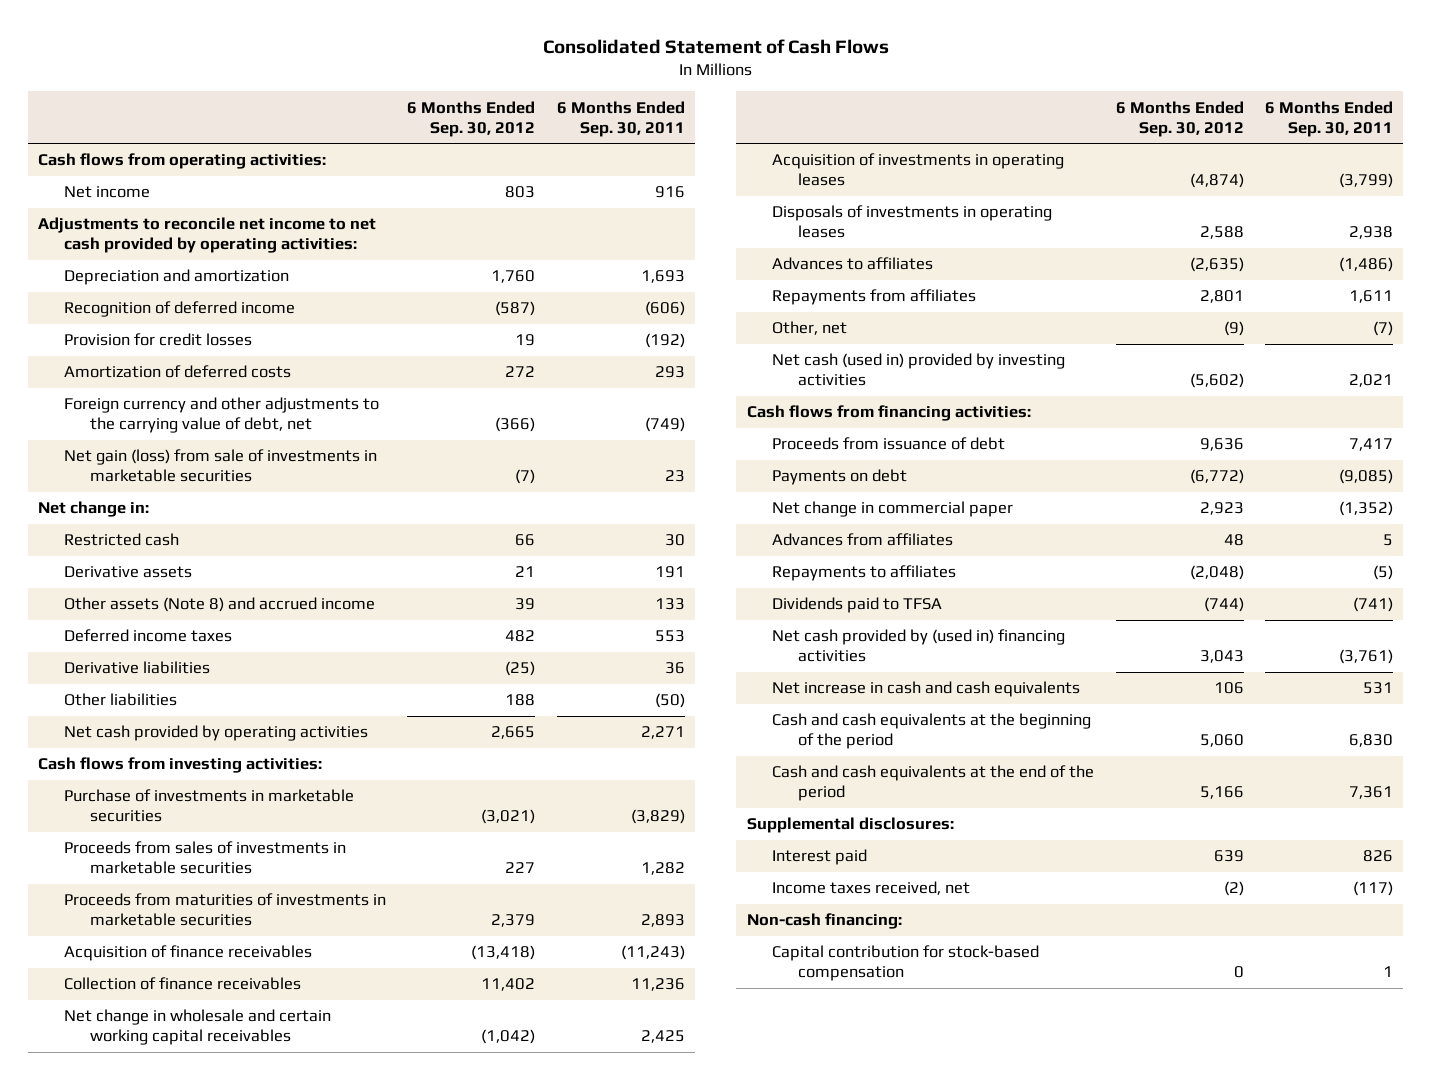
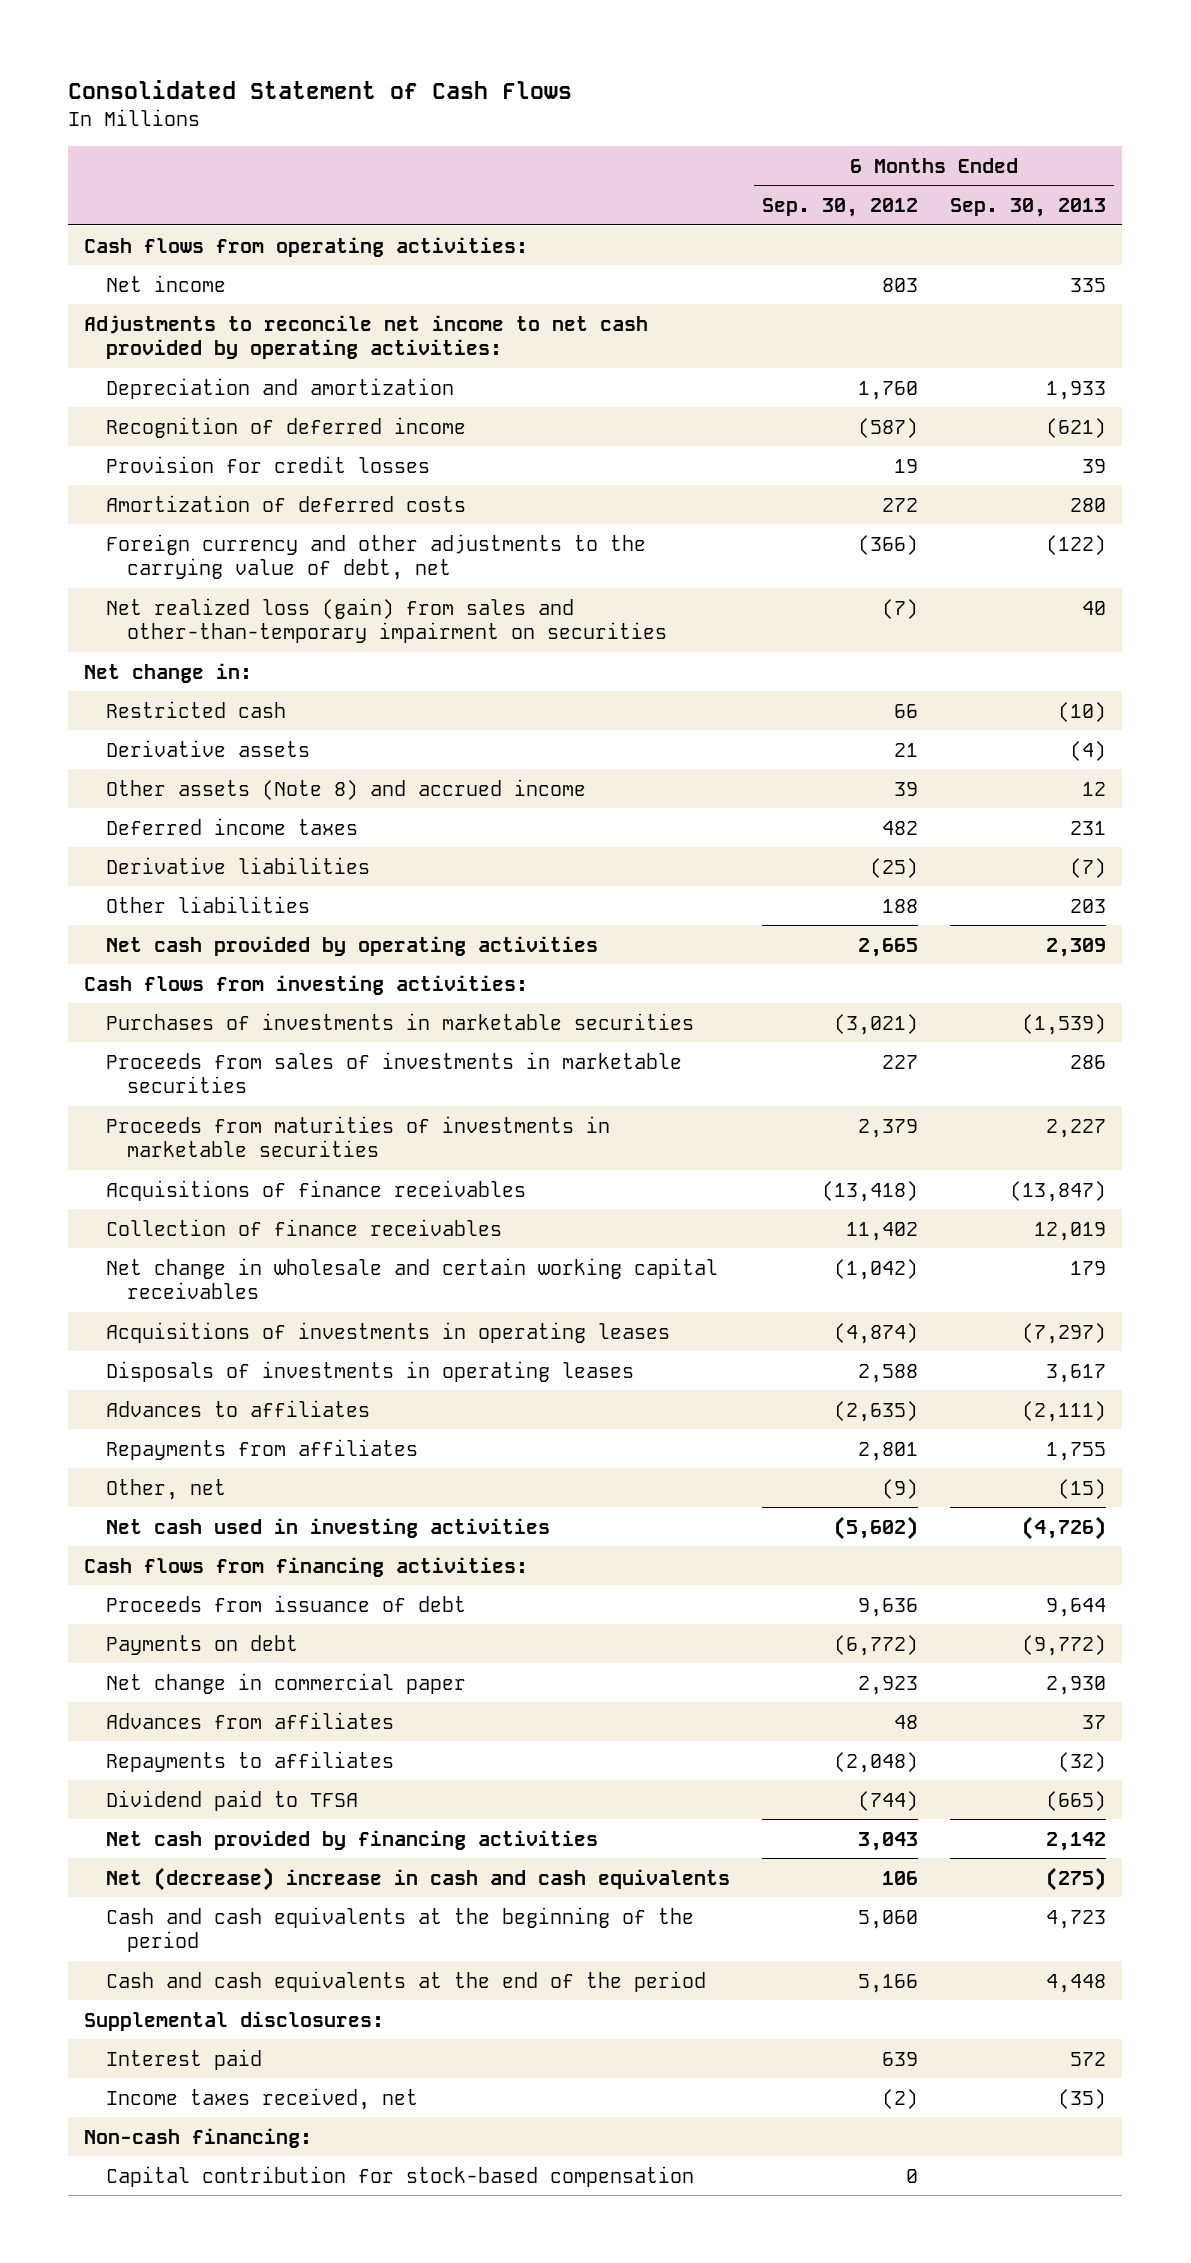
[556,100,685,137] 6 Months Ended Sep. 30, 2011 -> none
none -> [950,198,1107,218] Sep. 30, 2013
[64,449,378,483] Net gain (loss) from sale of investments in marketable securities -> [105,597,668,644] Net realized loss (gain) from sales and other-than-temporary impairment on securities
[64,789,355,823] Purchase of investments in marketable securities -> [105,1012,694,1030] Purchases of investments in marketable securities
[64,945,313,962] Acquisition of finance receivables -> [105,1179,526,1201] Acquisitions of finance receivables
[772,153,1065,187] Acquisition of investments in operating leases -> [105,1321,670,1343] Acquisitions of investments in operating leases
[772,353,1066,387] Net cash (used in) provided by investing activities -> [105,1517,550,1538] Net cash used in investing activities
[772,597,943,614] Dividends paid to TFSA -> [105,1789,358,1811] Dividend paid to TFSA
[772,629,1066,663] Net cash provided by (used in) financing activities -> [105,1829,598,1850] Net cash provided by financing activities
[772,681,1081,698] Net increase in cash and cash equivalents -> [105,1866,730,1891] Net (decrease) increase in cash and cash equivalents

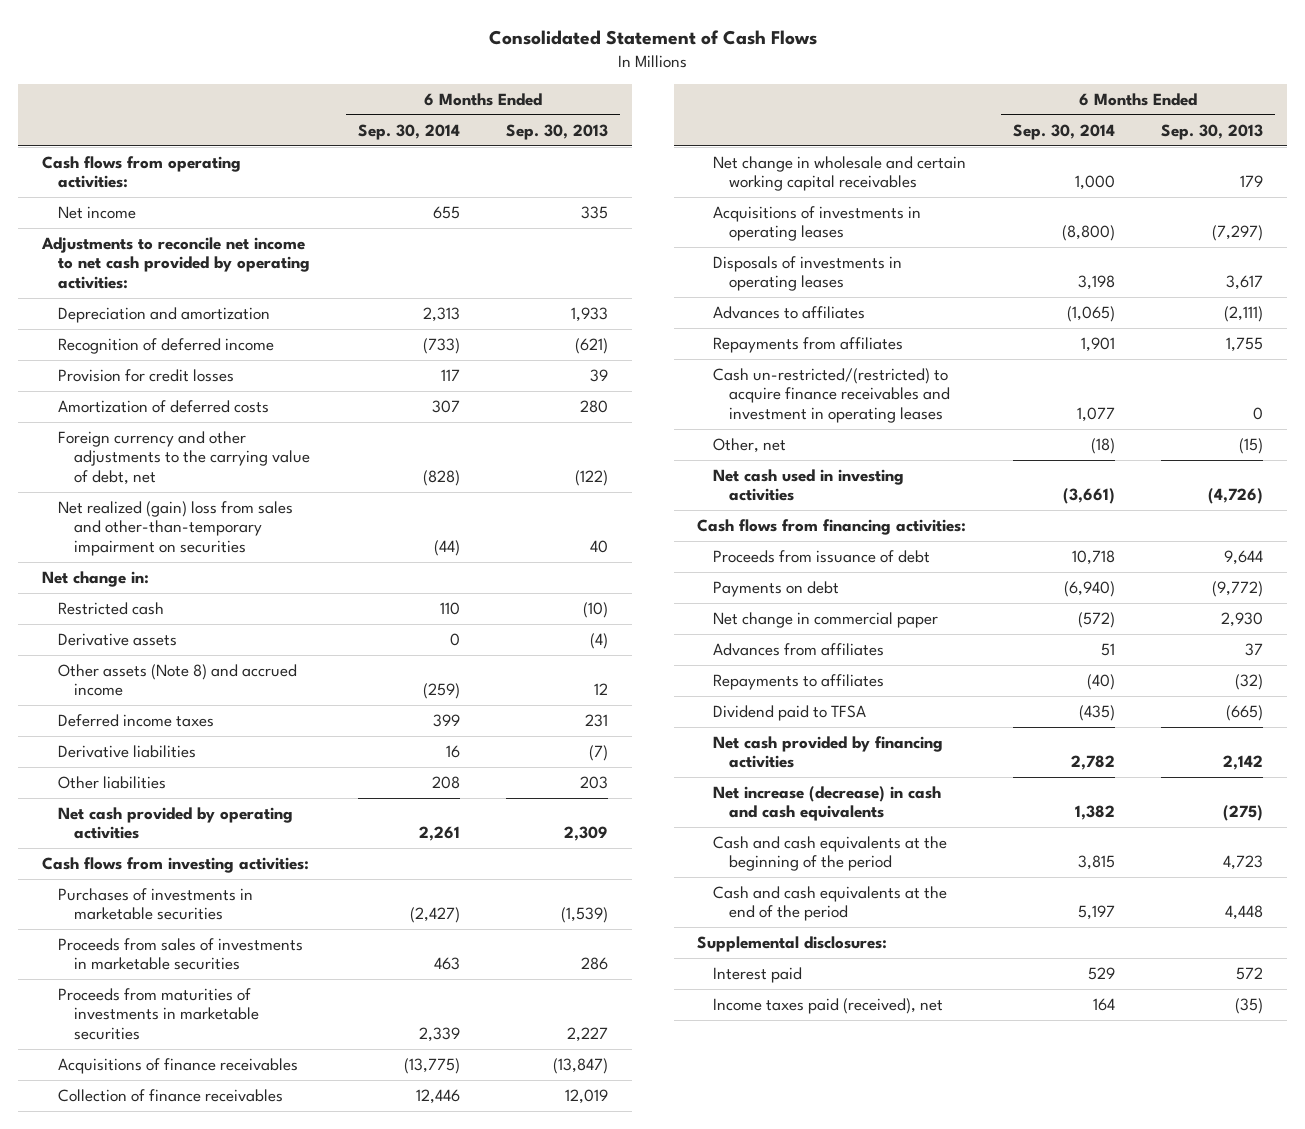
[762,198,919,218] Sep. 30, 2012 -> none
none -> [357,123,460,140] Sep. 30, 2014
[105,597,668,644] Net realized loss (gain) from sales and other-than-temporary impairment on securities -> [57,501,293,556] Net realized (gain) loss from sales and other-than-temporary impairment on securities
none -> [713,368,951,423] Cash un-restricted/(restricted) to acquire finance receivables and investment in operating leases
[105,1866,730,1891] Net (decrease) increase in cash and cash equivalents -> [713,786,942,822] Net increase (decrease) in cash and cash equivalents
[84,2127,313,2148] Non-cash financing: -> none
[105,2165,694,2187] Capital contribution for stock-based compensation -> none
[105,2087,418,2110] Income taxes received, net -> [713,998,944,1015] Income taxes paid (received), net

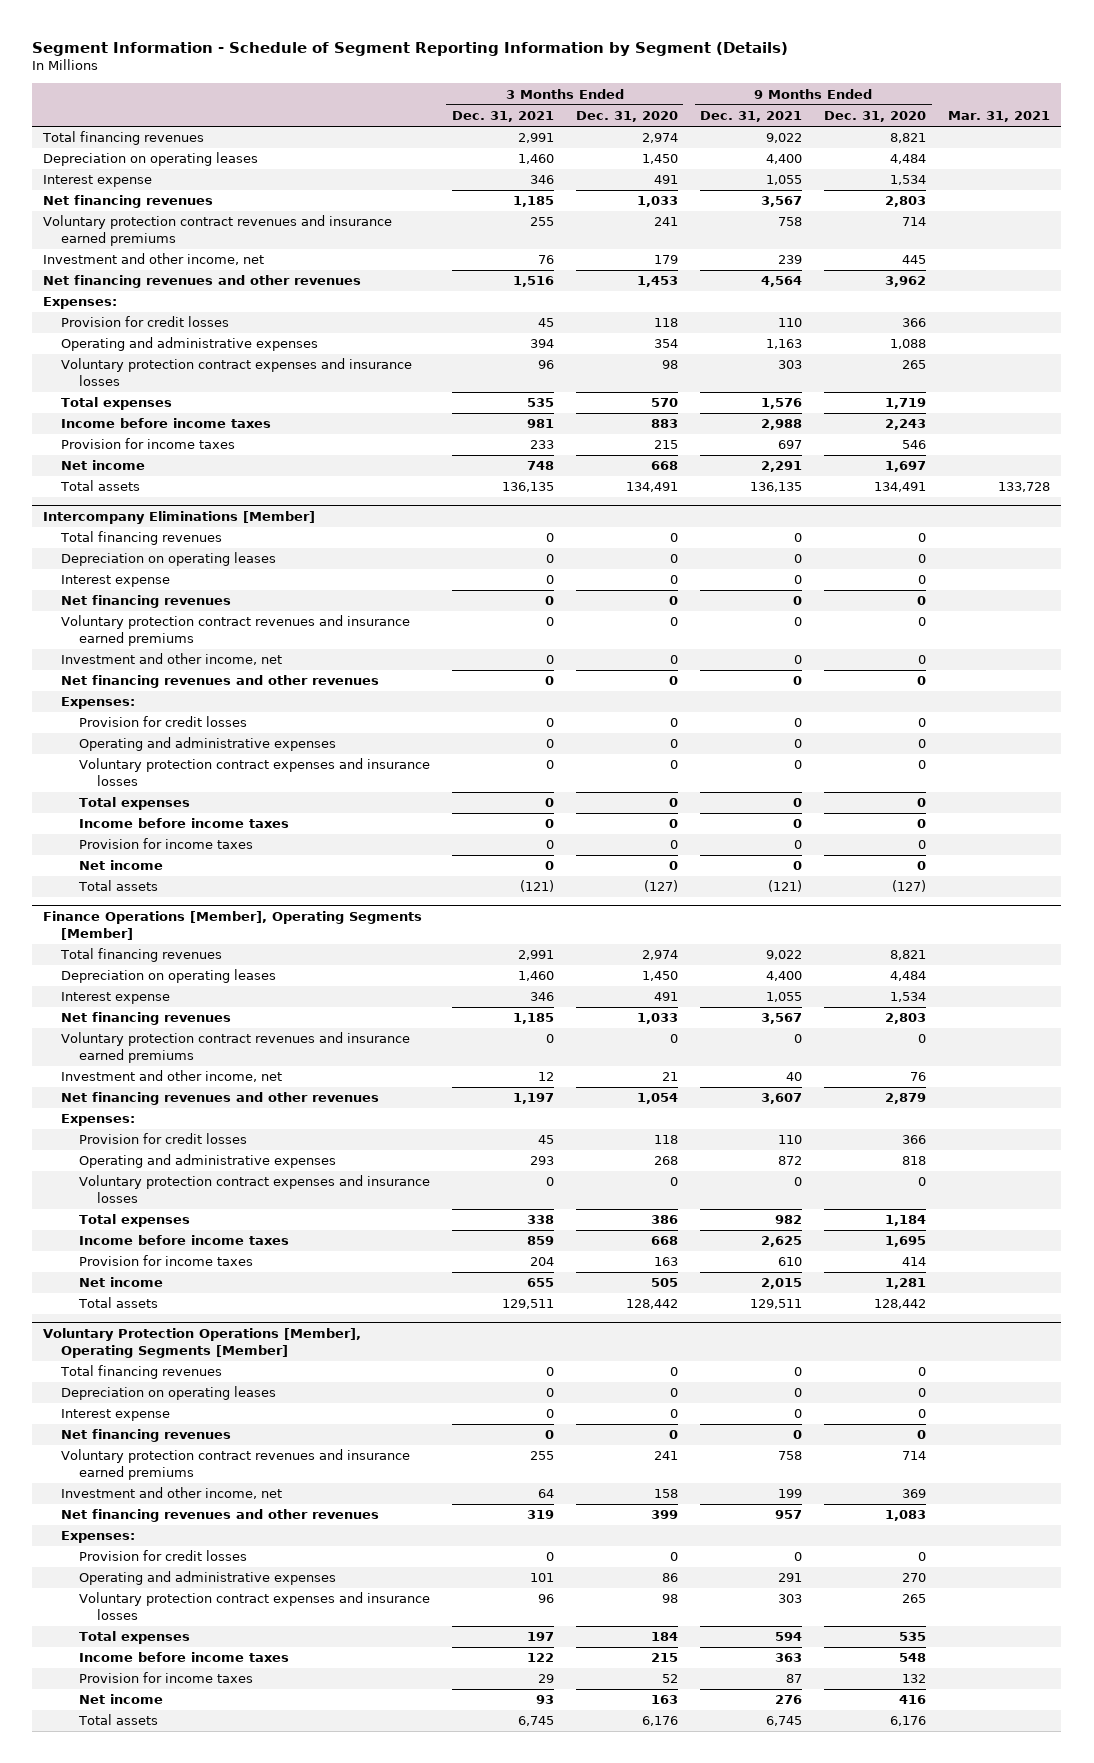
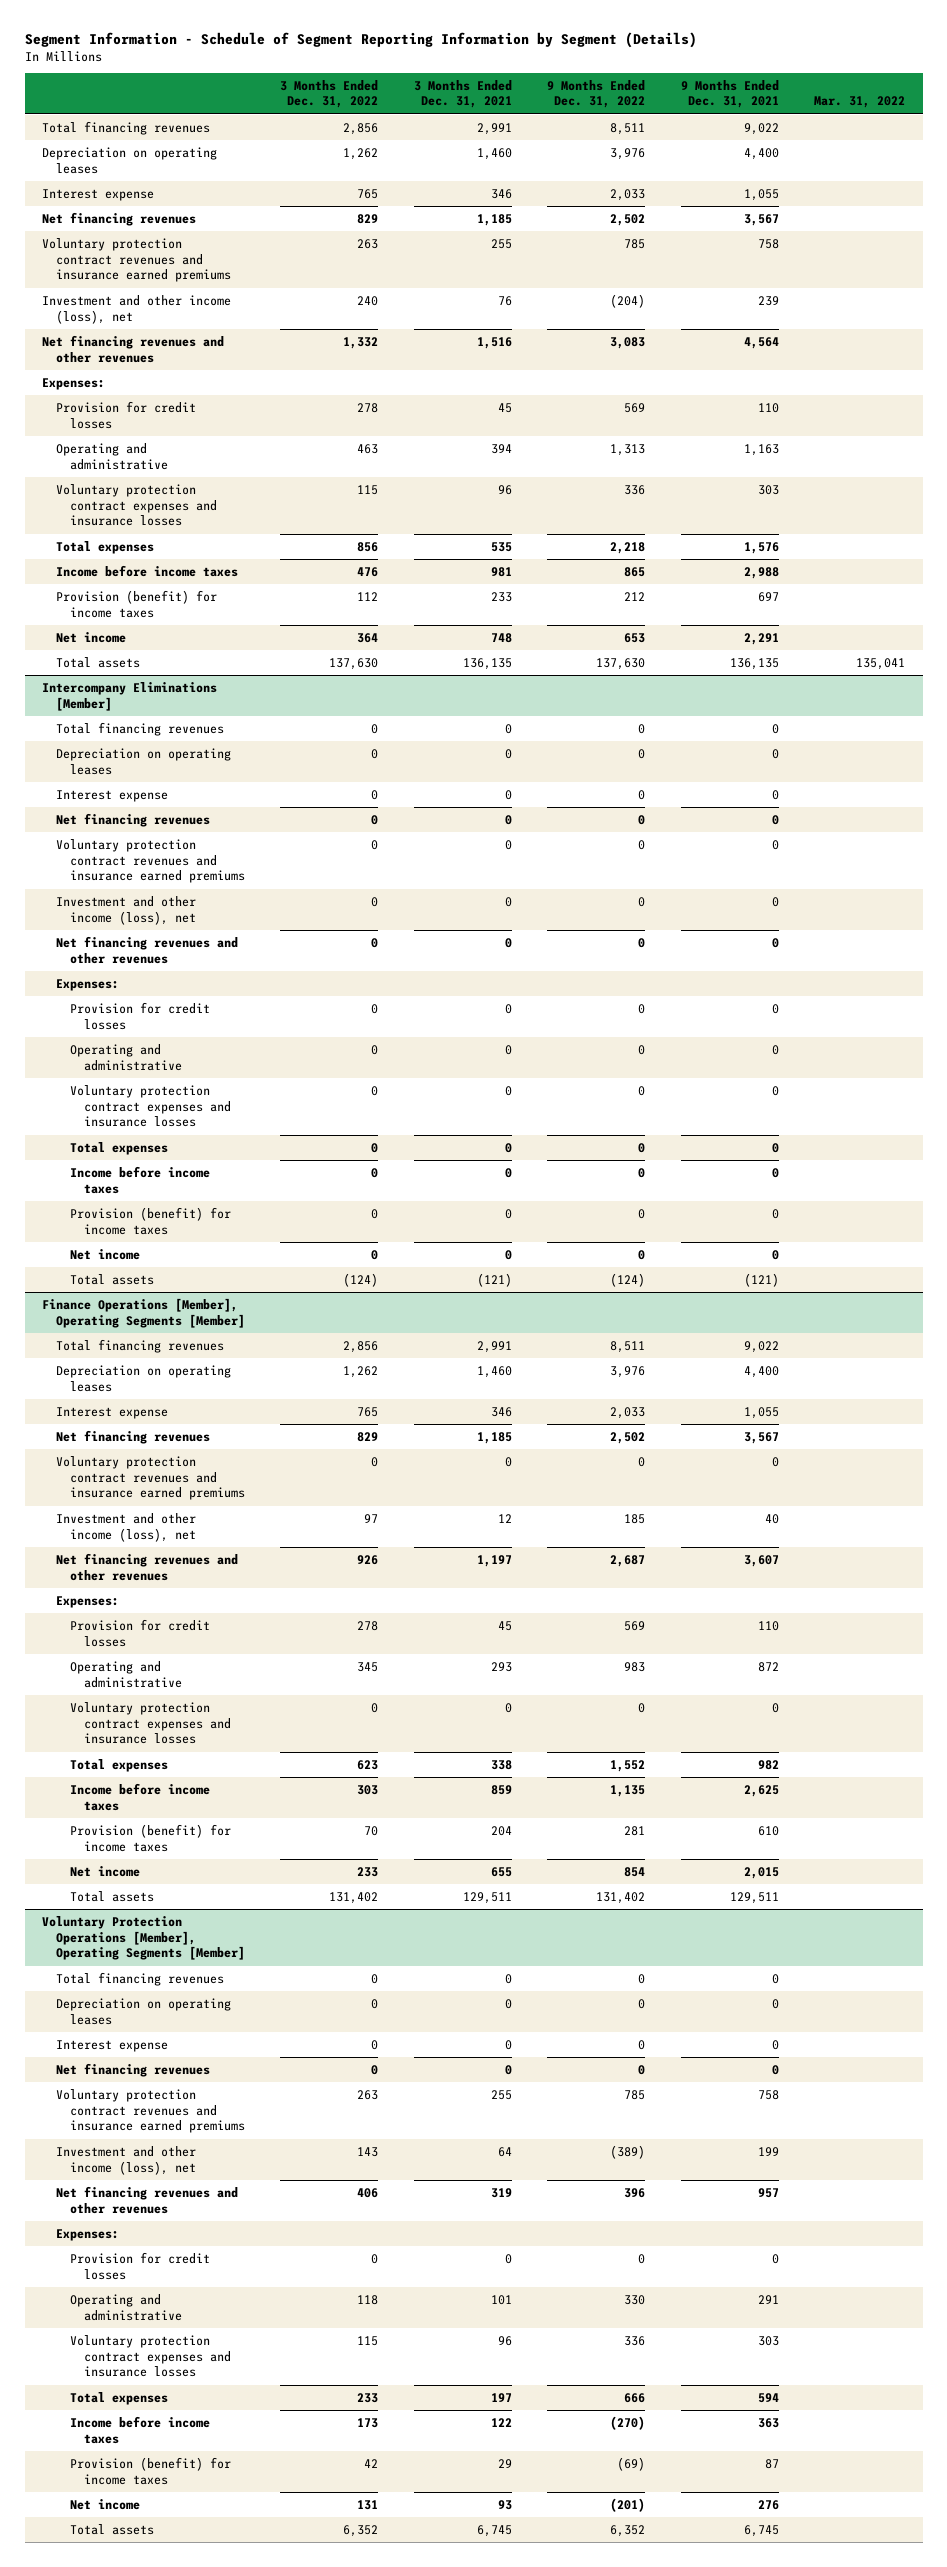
[575,111,678,123] Dec. 31, 2020 -> none
[824,111,927,123] Dec. 31, 2020 -> none
[948,111,1051,123] Mar. 31, 2021 -> none
none -> [280,79,379,109] 3 Months Ended Dec. 31, 2022
none -> [547,79,646,109] 9 Months Ended Dec. 31, 2022
none -> [813,96,905,109] Mar. 31, 2022
[43,253,265,266] Investment and other income, net -> [42,295,232,324] Investment and other income (loss), net
[60,337,318,352] Operating and administrative expenses -> [56,443,168,470] Operating and administrative
[60,438,235,450] Provision for income taxes -> [56,590,218,618] Provision (benefit) for income taxes
[60,653,282,666] Investment and other income, net -> [56,896,197,925] Investment and other income (loss), net
[78,737,336,752] Operating and administrative expenses -> [69,1044,182,1071] Operating and administrative
[78,838,253,850] Provision for income taxes -> [69,1207,231,1235] Provision (benefit) for income taxes
[60,1070,282,1083] Investment and other income, net -> [56,1513,197,1542] Investment and other income (loss), net
[78,1154,336,1169] Operating and administrative expenses -> [69,1661,182,1688] Operating and administrative
[78,1255,253,1267] Provision for income taxes -> [69,1824,231,1852] Provision (benefit) for income taxes
[60,1487,282,1500] Investment and other income, net -> [56,2146,197,2175] Investment and other income (loss), net
[78,1571,336,1586] Operating and administrative expenses -> [69,2294,182,2321] Operating and administrative
[78,1672,253,1684] Provision for income taxes -> [69,2457,231,2485] Provision (benefit) for income taxes

